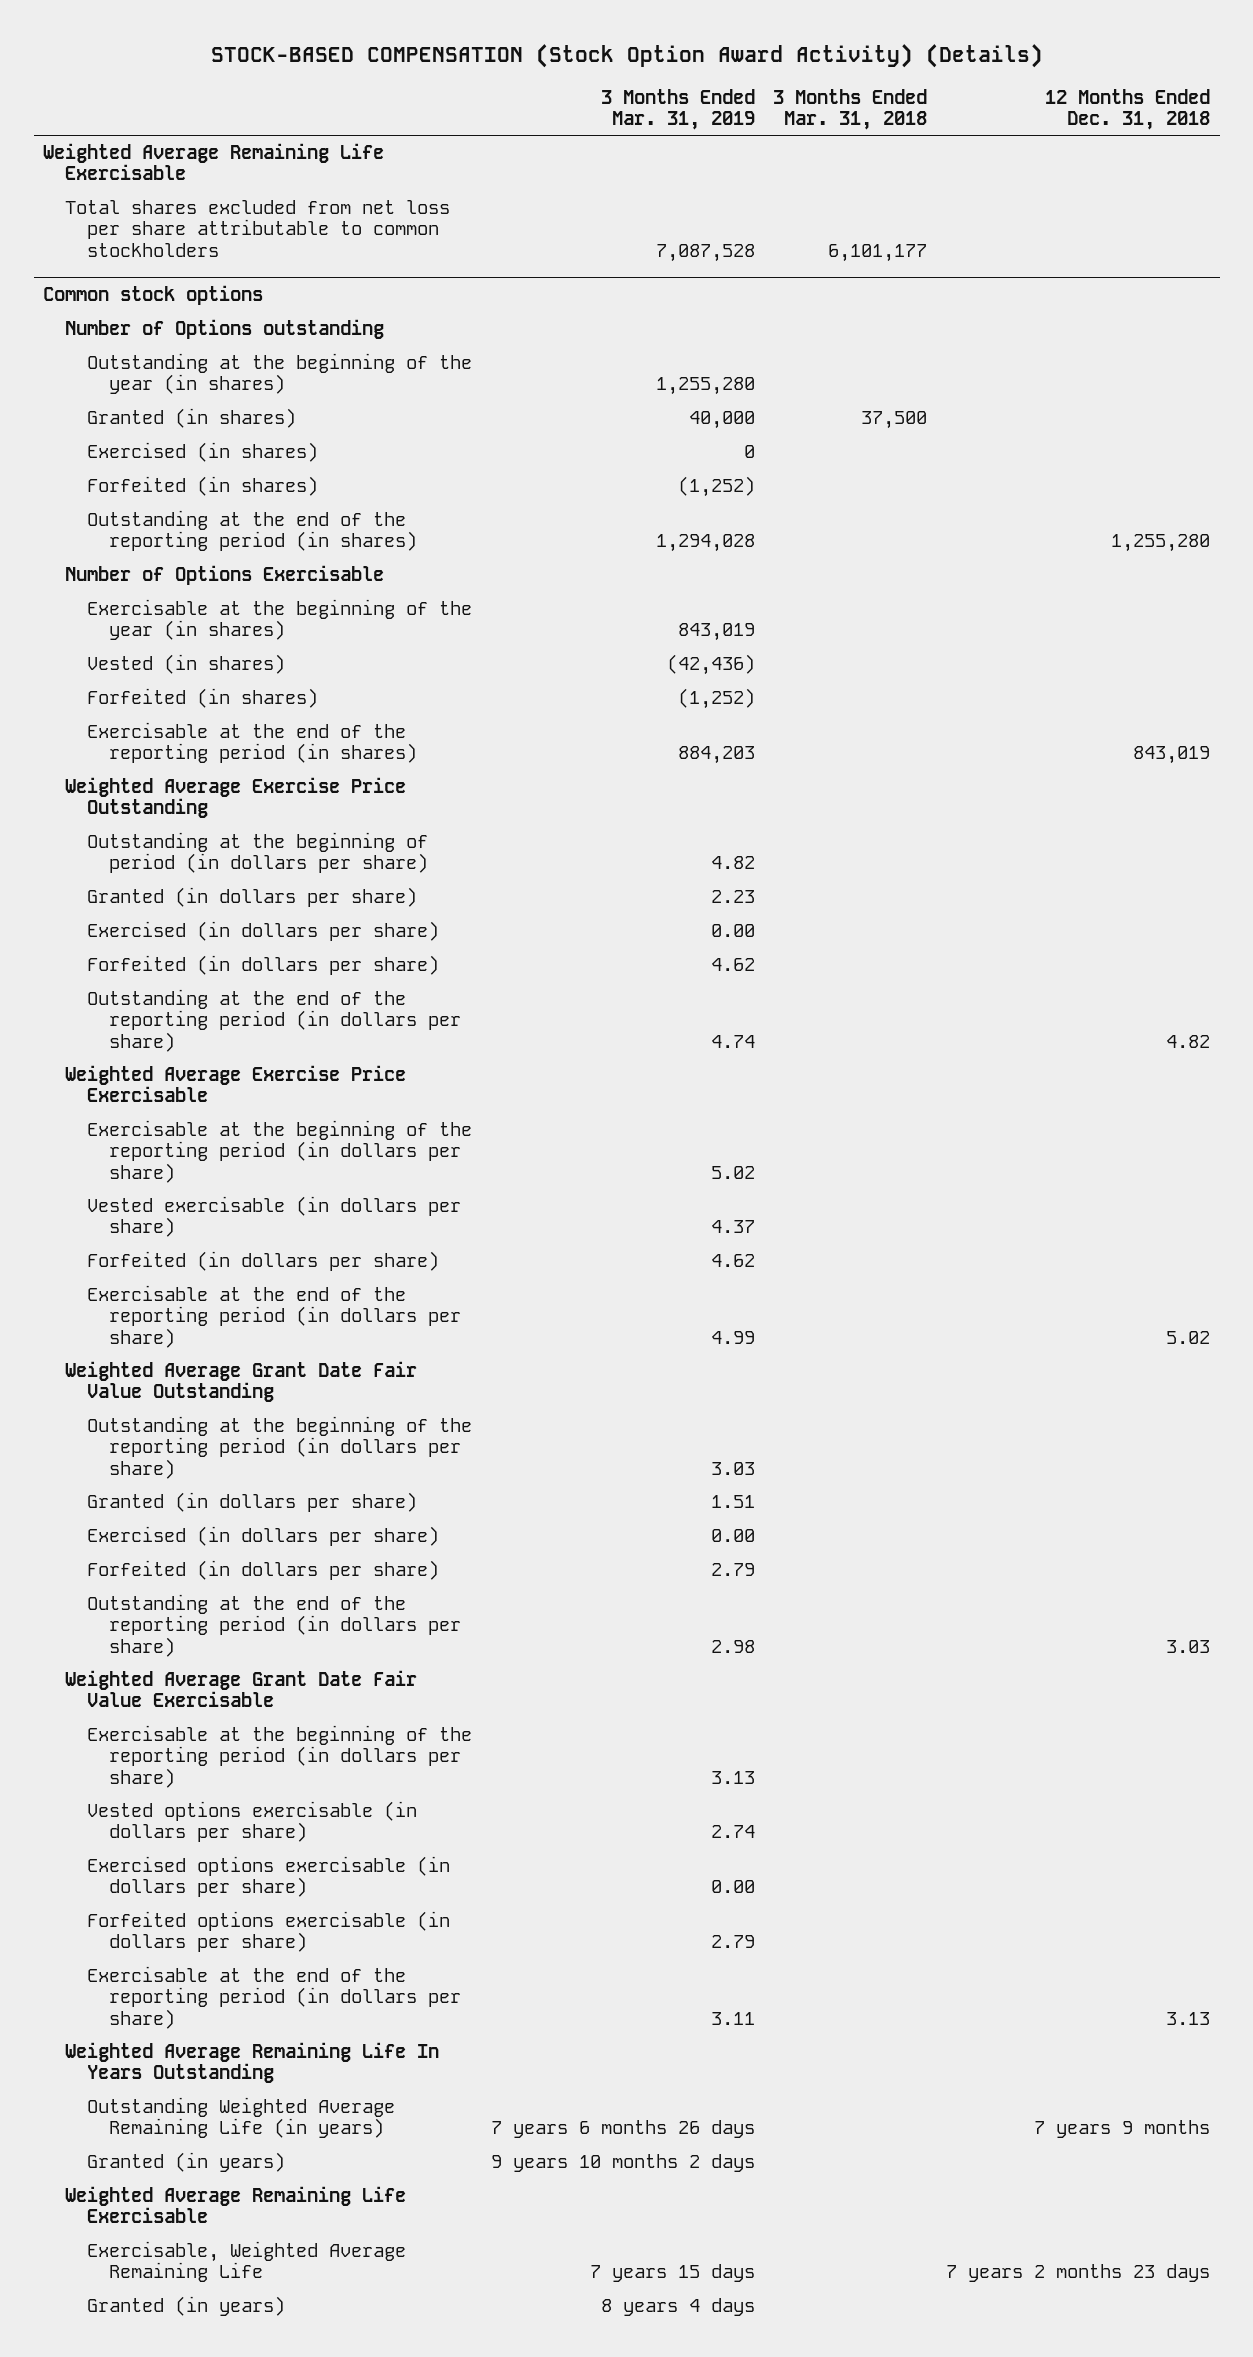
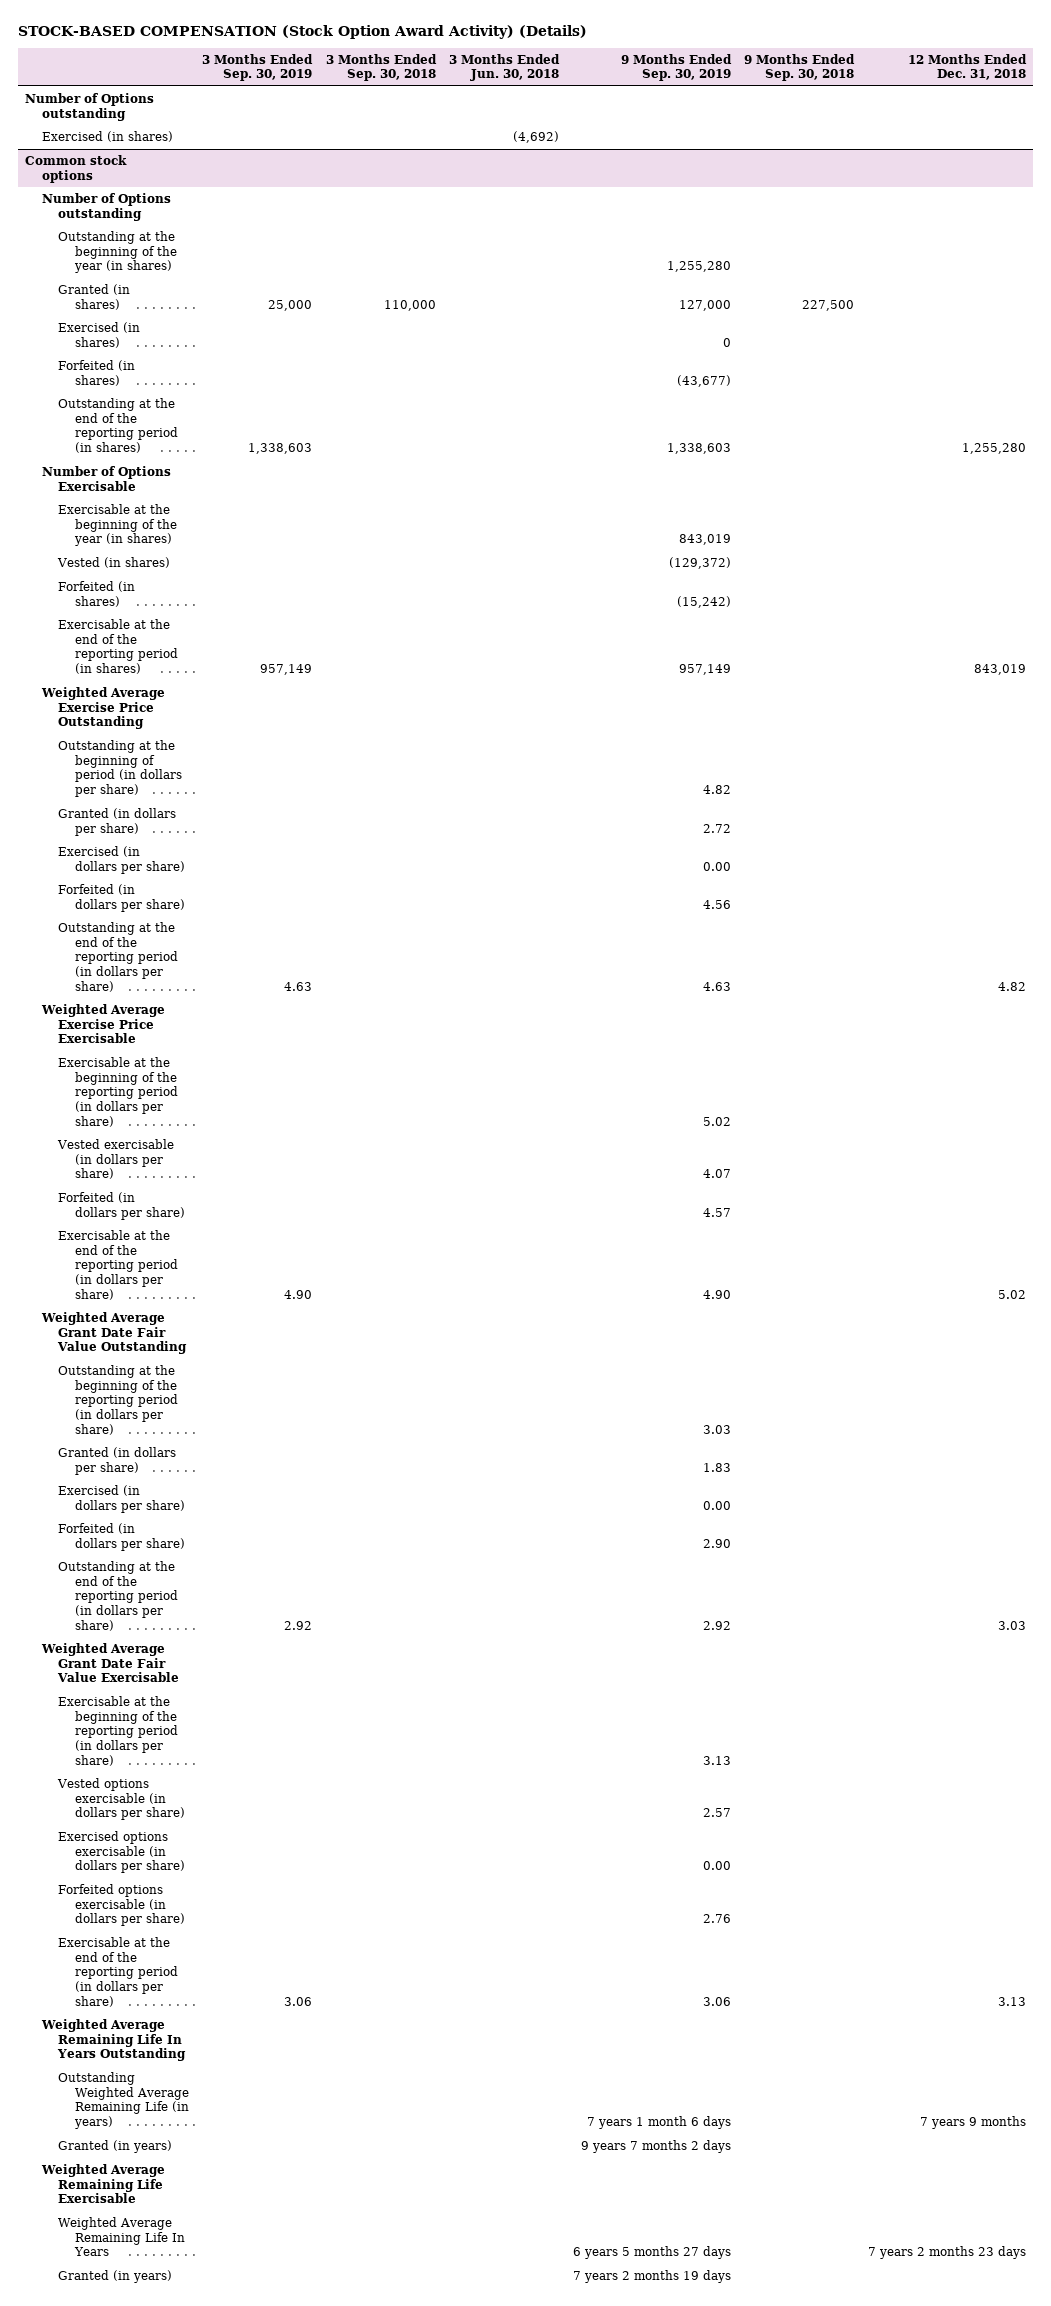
[600,88,755,130] 3 Months Ended Mar. 31, 2019 -> none
[773,88,928,130] 3 Months Ended Mar. 31, 2018 -> none
none -> [202,53,314,82] 3 Months Ended Sep. 30, 2019
none -> [325,53,437,82] 3 Months Ended Sep. 30, 2018
none -> [449,53,561,82] 3 Months Ended Jun. 30, 2018
none -> [620,53,732,82] 9 Months Ended Sep. 30, 2019
none -> [744,53,856,82] 9 Months Ended Sep. 30, 2018
[42,143,384,181] Weighted Average Remaining Life Exercisable -> none
[64,200,450,257] Total shares excluded from net loss per share attributable to common stockholders -> none
none -> [24,92,154,121] Number of Options outstanding
none -> [41,130,173,142] Exercised (in shares)
[86,2241,406,2283] Exercisable, Weighted Average Remaining Life -> [58,2216,185,2257] Weighted Average Remaining Life In Years

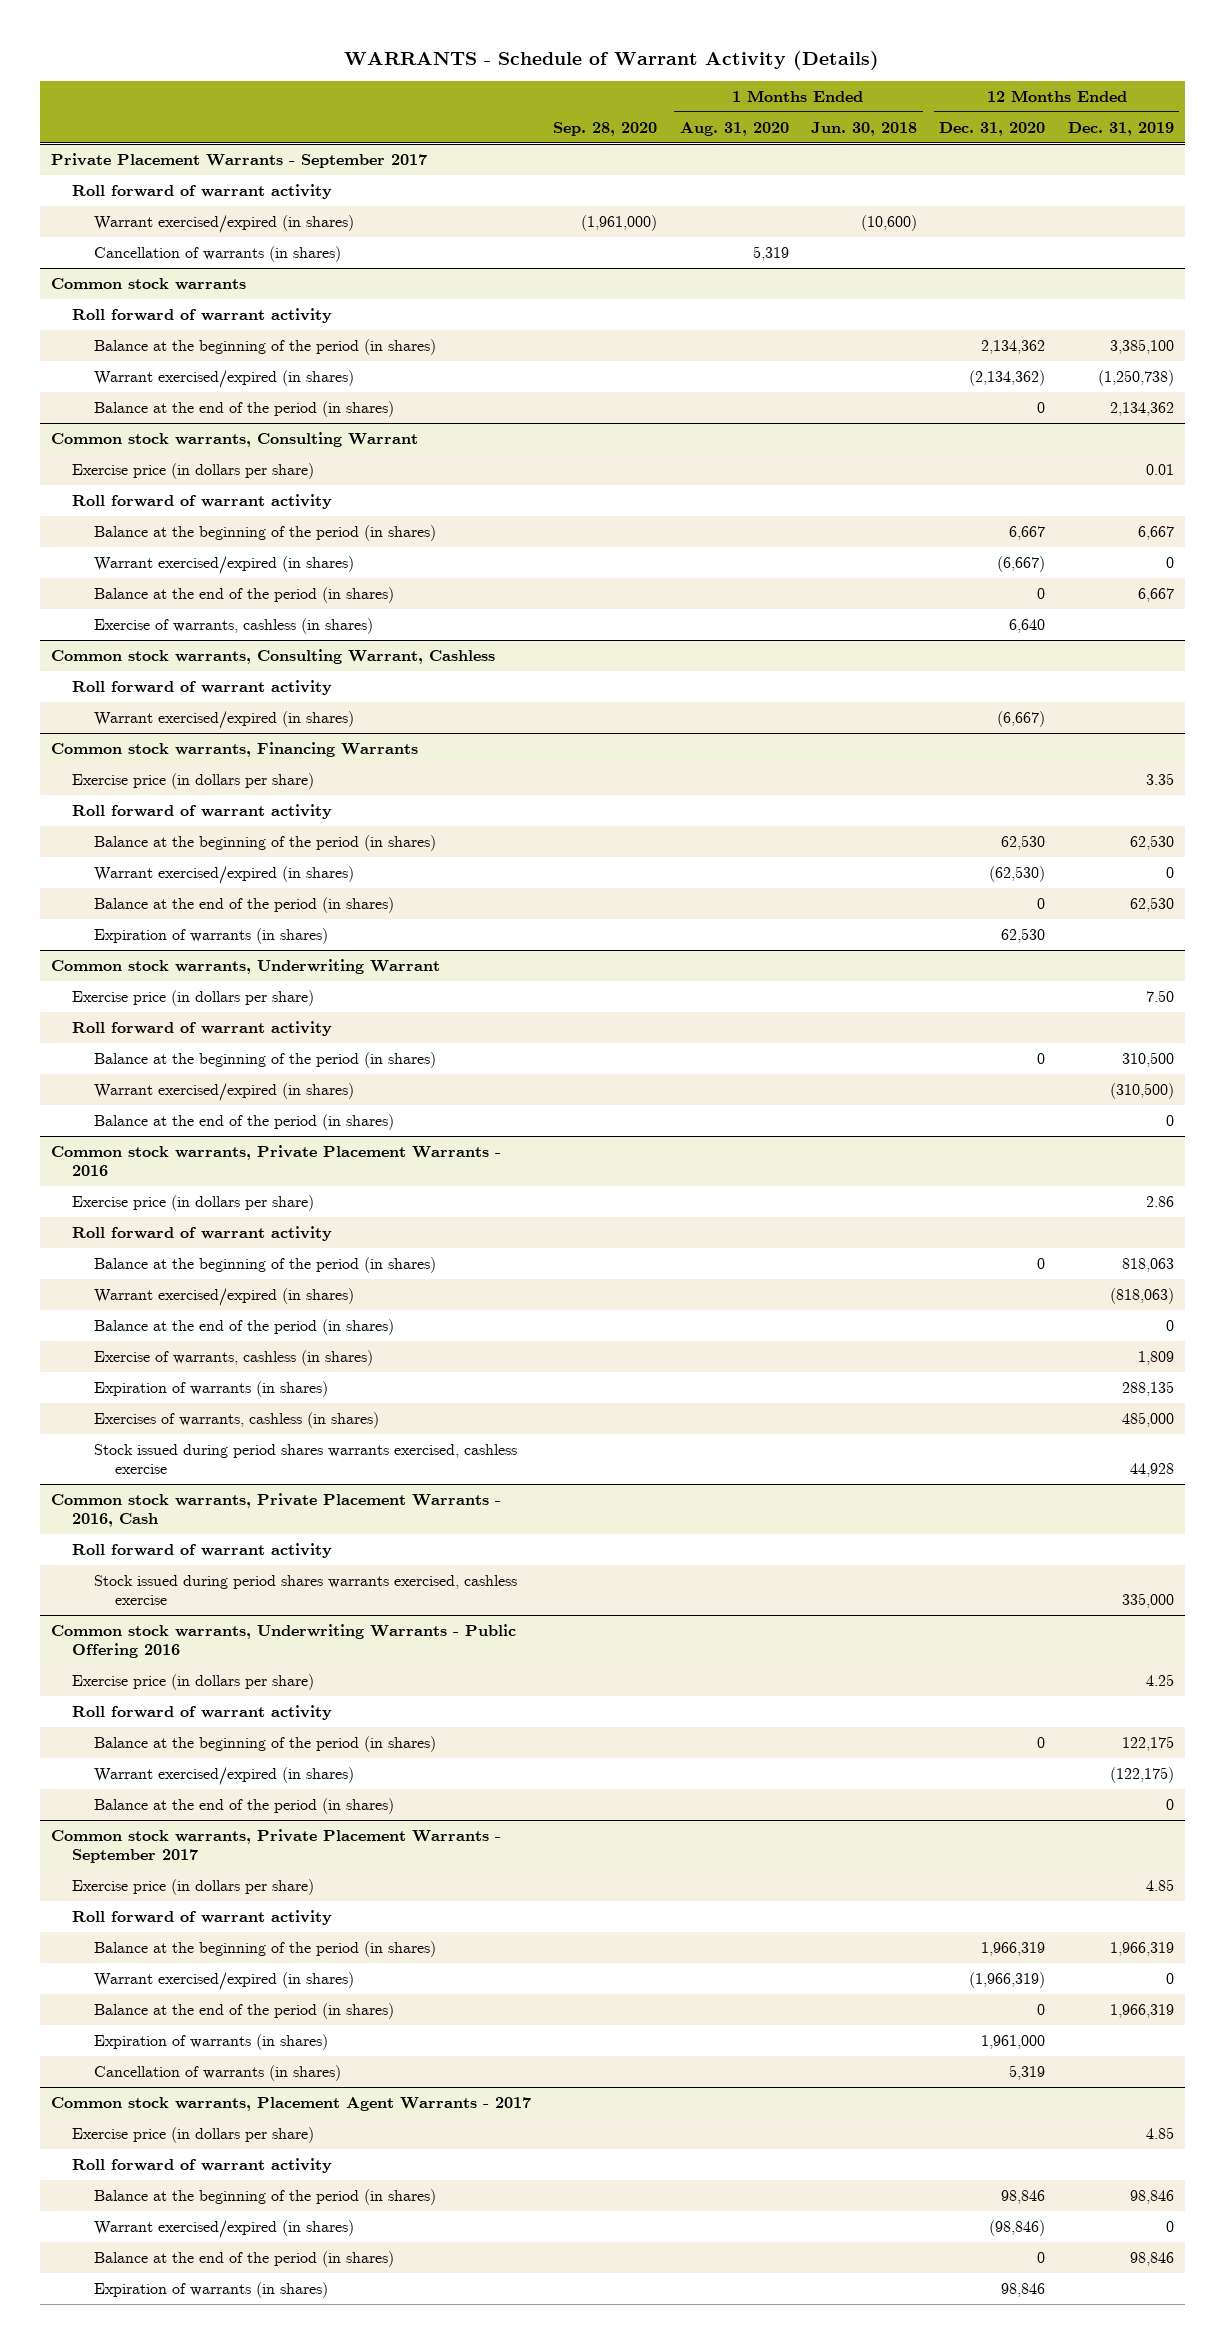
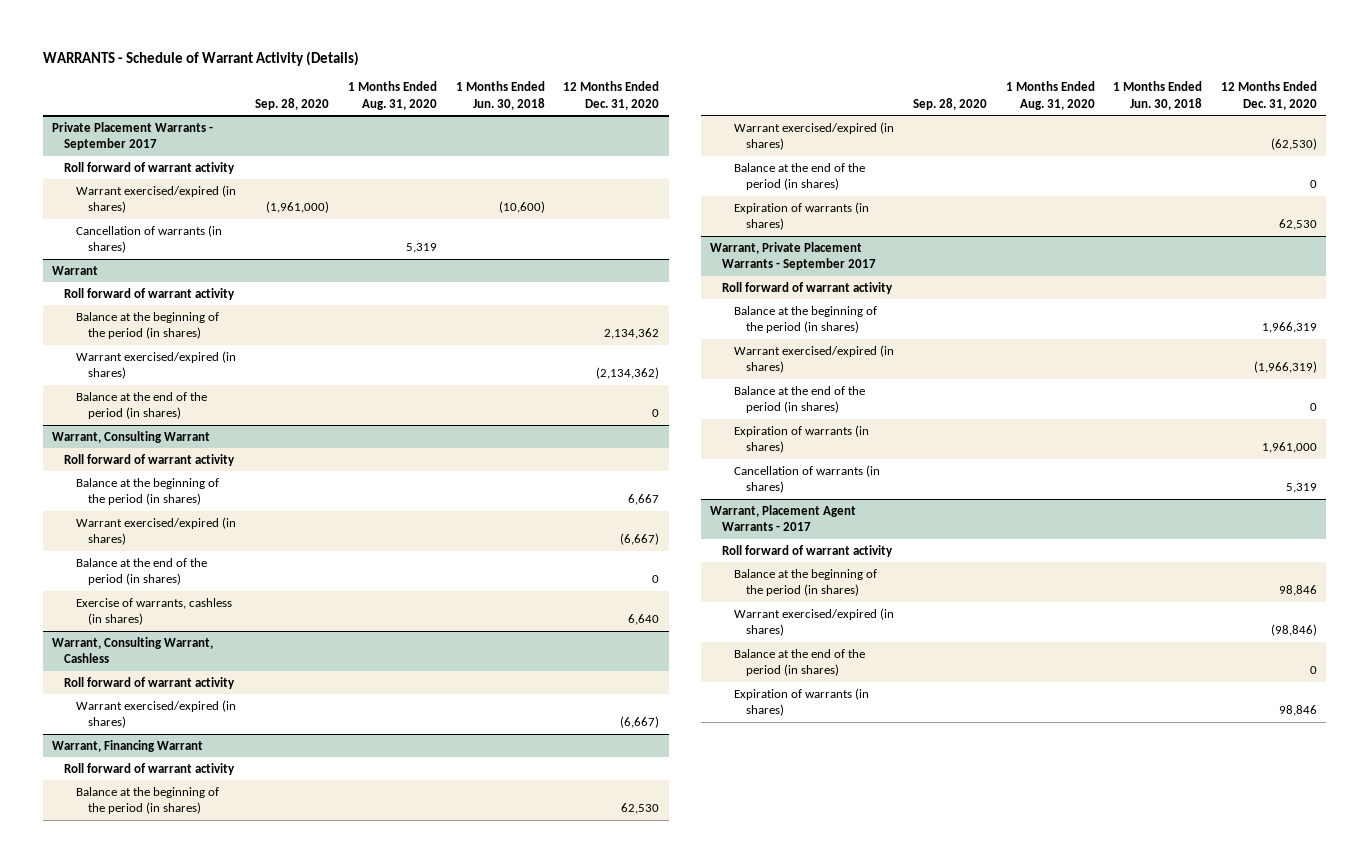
[1067,121,1174,136] Dec. 31, 2019 -> none
[50,278,246,291] Common stock warrants -> [52,265,99,275] Warrant
[72,463,315,480] Exercise price (in dollars per share) -> none
[50,432,418,448] Common stock warrants, Consulting Warrant -> [52,430,211,443] Warrant, Consulting Warrant
[50,649,495,665] Common stock warrants, Consulting Warrant, Cashless -> [52,636,214,664] Warrant, Consulting Warrant, Cashless
[72,773,315,790] Exercise price (in dollars per share) -> none
[50,742,418,758] Common stock warrants, Financing Warrants -> [52,739,204,752] Warrant, Financing Warrant
[50,959,440,975] Common stock warrants, Underwriting Warrant -> none
[72,990,315,1007] Exercise price (in dollars per share) -> none
[72,1021,333,1037] Roll forward of warrant activity -> none
[93,1052,436,1069] Balance at the beginning of the period (in shares) -> none
[93,1083,354,1102] Warrant exercised/expired (in shares) -> none
[93,1114,394,1131] Balance at the end of the period (in shares) -> none
[50,1145,501,1177] Common stock warrants, Private Placement Warrants - 2016 -> none
[72,1195,315,1212] Exercise price (in dollars per share) -> none
[72,1226,333,1242] Roll forward of warrant activity -> none
[93,1257,436,1274] Balance at the beginning of the period (in shares) -> none
[93,1288,354,1307] Warrant exercised/expired (in shares) -> none
[93,1319,394,1336] Balance at the end of the period (in shares) -> none
[93,1350,373,1367] Exercise of warrants, cashless (in shares) -> none
[93,1381,328,1398] Expiration of warrants (in shares) -> none
[93,1412,379,1429] Exercises of warrants, cashless (in shares) -> none
[93,1444,517,1475] Stock issued during period shares warrants exercised, cashless exercise -> none
[50,1493,501,1528] Common stock warrants, Private Placement Warrants - 2016, Cash -> none
[72,1543,333,1559] Roll forward of warrant activity -> none
[93,1575,517,1606] Stock issued during period shares warrants exercised, cashless exercise -> none
[50,1624,516,1659] Common stock warrants, Underwriting Warrants - Public Offering 2016 -> none
[72,1674,315,1691] Exercise price (in dollars per share) -> none
[72,1705,333,1721] Roll forward of warrant activity -> none
[93,1736,436,1753] Balance at the beginning of the period (in shares) -> none
[93,1767,354,1786] Warrant exercised/expired (in shares) -> none
[93,1798,394,1815] Balance at the end of the period (in shares) -> none
[72,1879,315,1896] Exercise price (in dollars per share) -> none
[50,1829,501,1864] Common stock warrants, Private Placement Warrants - September 2017 -> [710,241,877,271] Warrant, Private Placement Warrants - September 2017
[72,2127,315,2144] Exercise price (in dollars per share) -> none
[50,2097,531,2112] Common stock warrants, Placement Agent Warrants - 2017 -> [710,504,857,532] Warrant, Placement Agent Warrants - 2017

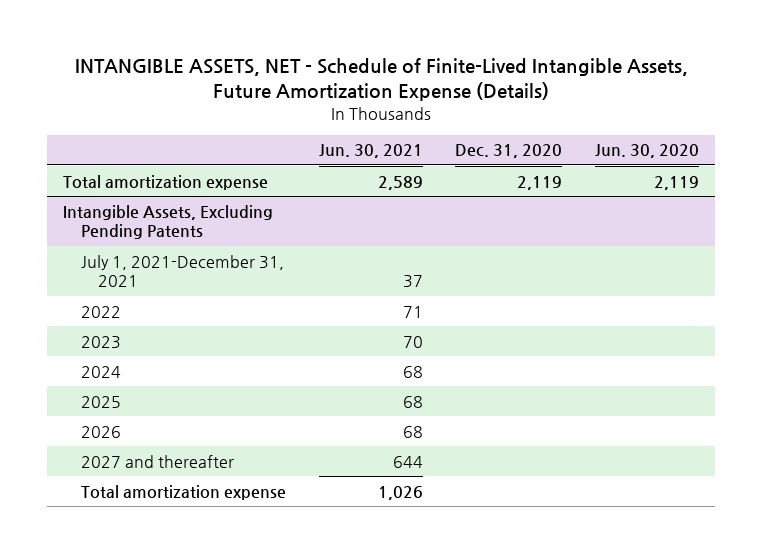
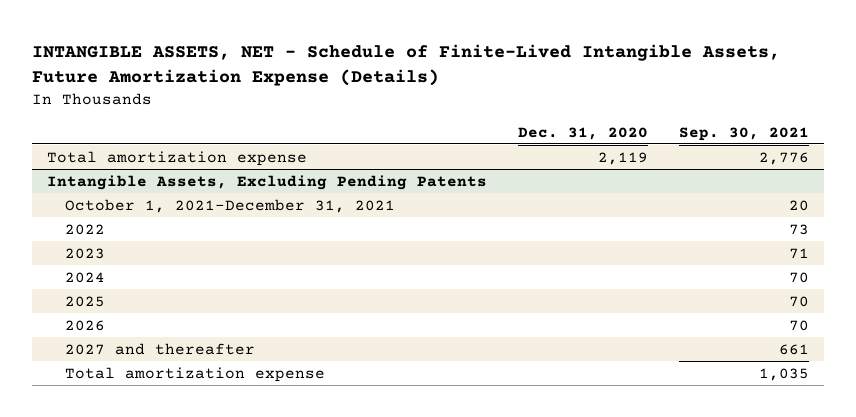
[318,144,423,159] Jun. 30, 2021 -> none
[594,144,699,159] Jun. 30, 2020 -> none
none -> [678,126,809,141] Sep. 30, 2021
[80,254,284,288] July 1, 2021-December 31, 2021 -> [65,198,396,213] October 1, 2021-December 31, 2021

